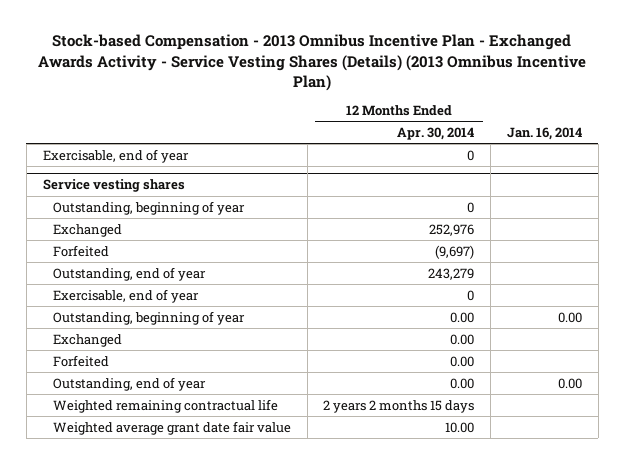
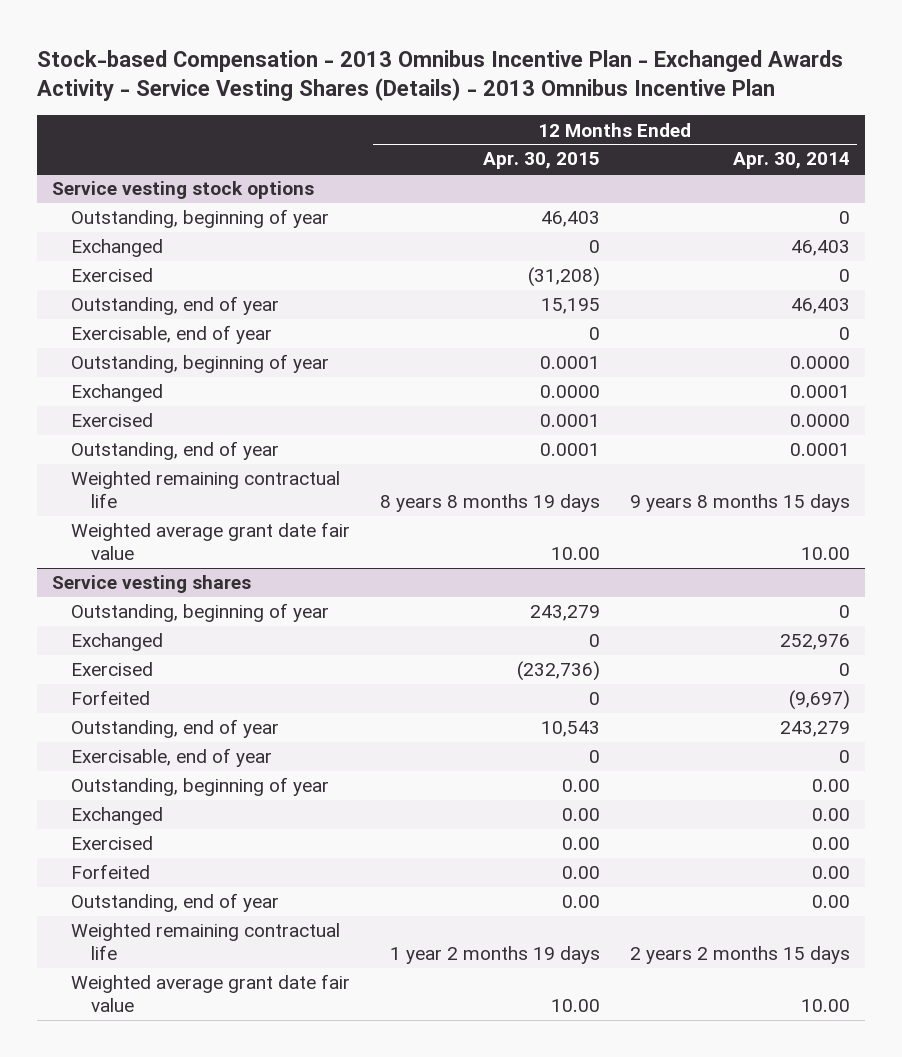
[38,34,587,91] Stock-based Compensation - 2013 Omnibus Incentive Plan - Exchanged Awards Activity - Service Vesting Shares (Details) (2013 Omnibus Incentive Plan) -> [37,49,844,102] Stock-based Compensation - 2013 Omnibus Incentive Plan - Exchanged Awards Activity - Service Vesting Shares (Details) - 2013 Omnibus Incentive Plan
[507,126,583,140] Jan. 16, 2014 -> none
none -> [483,152,601,170] Apr. 30, 2015
none -> [52,181,315,200] Service vesting stock options
none -> [71,209,330,229] Outstanding, beginning of year
none -> [71,239,164,258] Exchanged
none -> [71,268,154,283] Exercised
none -> [71,296,280,316] Outstanding, end of year
none -> [71,354,330,374] Outstanding, beginning of year
none -> [71,384,164,403] Exchanged
none -> [71,413,154,428] Exercised
none -> [71,441,280,461] Outstanding, end of year
none -> [71,471,341,509] Weighted remaining contractual life
none -> [71,522,351,561] Weighted average grant date fair value
none -> [71,662,154,677] Exercised
none -> [71,836,154,851] Exercised

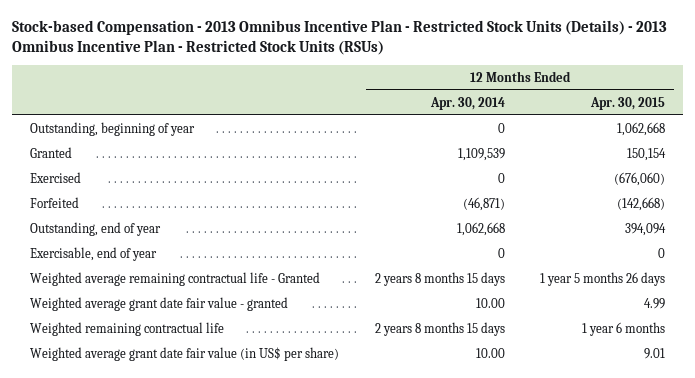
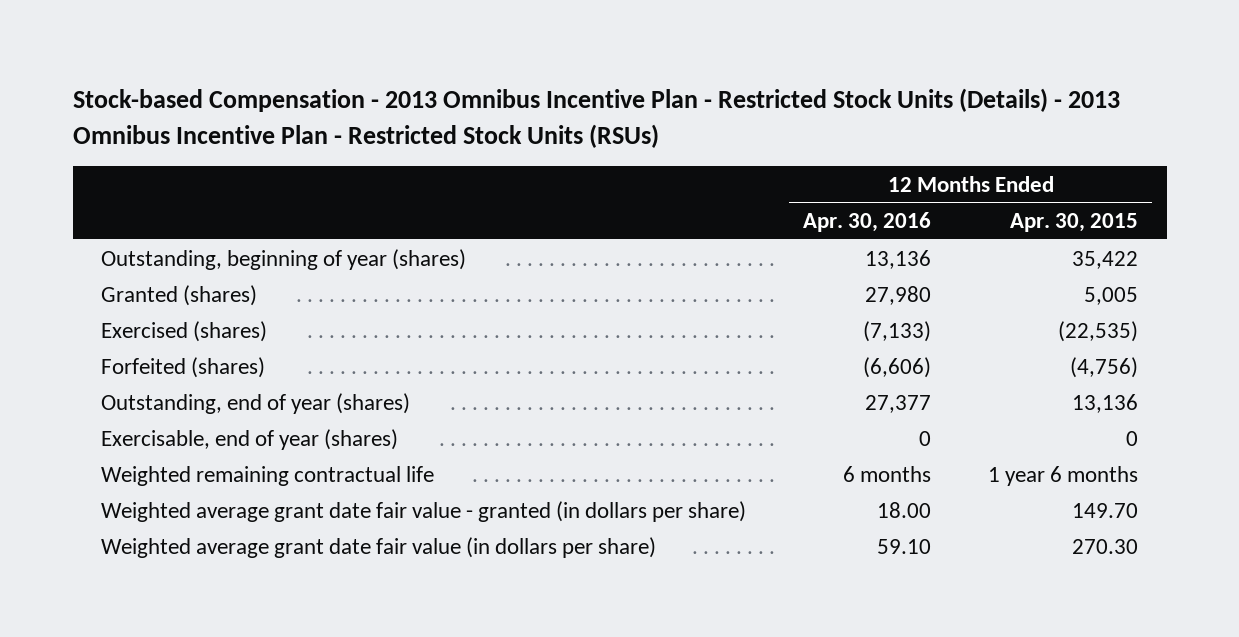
[429,96,505,110] Apr. 30, 2014 -> none
none -> [803,212,932,233] Apr. 30, 2016
[29,271,320,286] Weighted average remaining contractual life - Granted -> none
[29,296,288,311] Weighted average grant date fair value - granted -> none
[29,121,195,136] Outstanding, beginning of year -> [101,248,467,270] Outstanding, beginning of year (shares)
[617,121,666,136] 1,062,668 -> [1072,250,1139,269] 35,422
[29,146,72,158] Granted -> [101,284,258,306] Granted (shares)
[627,147,667,161] 150,154 -> [1084,286,1139,305] 5,005
[29,171,81,183] Exercised -> [101,320,268,342] Exercised (shares)
[614,171,666,186] (676,060) -> [1058,320,1139,342] (22,535)
[29,196,79,208] Forfeited -> [101,356,266,378] Forfeited (shares)
[617,196,666,211] (142,668) -> [1070,356,1139,378] (4,756)
[29,221,161,236] Outstanding, end of year -> [101,392,411,414] Outstanding, end of year (shares)
[625,222,667,236] 394,094 -> [1072,393,1139,413] 13,136
[29,246,157,261] Exercisable, end of year -> [101,428,399,450] Exercisable, end of year (shares)
none -> [101,500,747,522] Weighted average grant date fair value - granted (in dollars per share)
[29,346,339,361] Weighted average grant date fair value (in US$ per share) -> [101,536,657,558] Weighted average grant date fair value (in dollars per share)
[644,347,666,359] 9.01 -> [1072,538,1139,554] 270.30

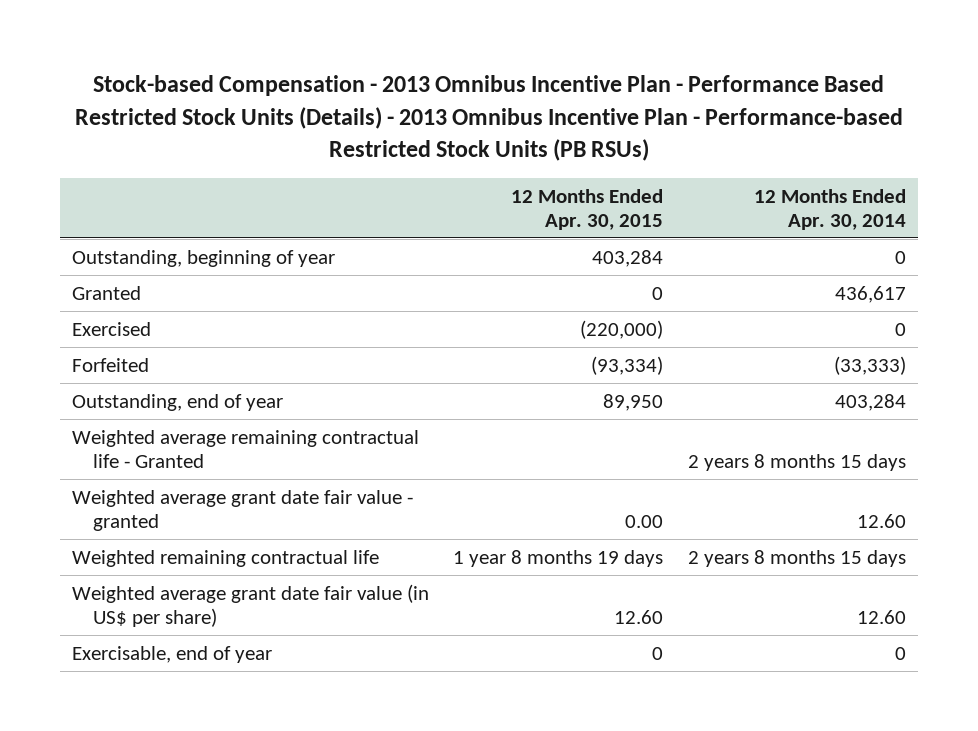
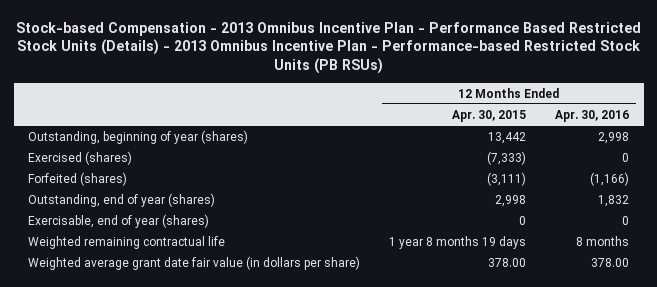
[753,188,906,230] 12 Months Ended Apr. 30, 2014 -> none
none -> [555,109,630,122] Apr. 30, 2016
[72,285,142,300] Granted -> none
[72,429,420,468] Weighted average remaining contractual life - Granted -> none
[72,489,414,531] Weighted average grant date fair value - granted -> none
[72,249,336,267] Outstanding, beginning of year -> [28,130,249,145] Outstanding, beginning of year (shares)
[592,249,664,267] 403,284 -> [488,132,527,145] 13,442
[72,321,152,336] Exercised -> [28,151,133,166] Exercised (shares)
[580,319,664,339] (220,000) -> [487,151,527,166] (7,333)
[72,357,150,372] Forfeited -> [28,172,128,187] Forfeited (shares)
[591,355,664,375] (93,334) -> [487,172,527,187] (3,111)
[72,393,284,411] Outstanding, end of year -> [28,193,216,208] Outstanding, end of year (shares)
[603,393,664,411] 89,950 -> [495,195,527,208] 2,998
none -> [28,214,210,229] Exercisable, end of year (shares)
[72,645,273,663] Exercisable, end of year -> none
[72,583,430,627] Weighted average grant date fair value (in US$ per share) -> [28,256,361,271] Weighted average grant date fair value (in dollars per share)
[614,609,664,624] 12.60 -> [488,258,527,268] 378.00

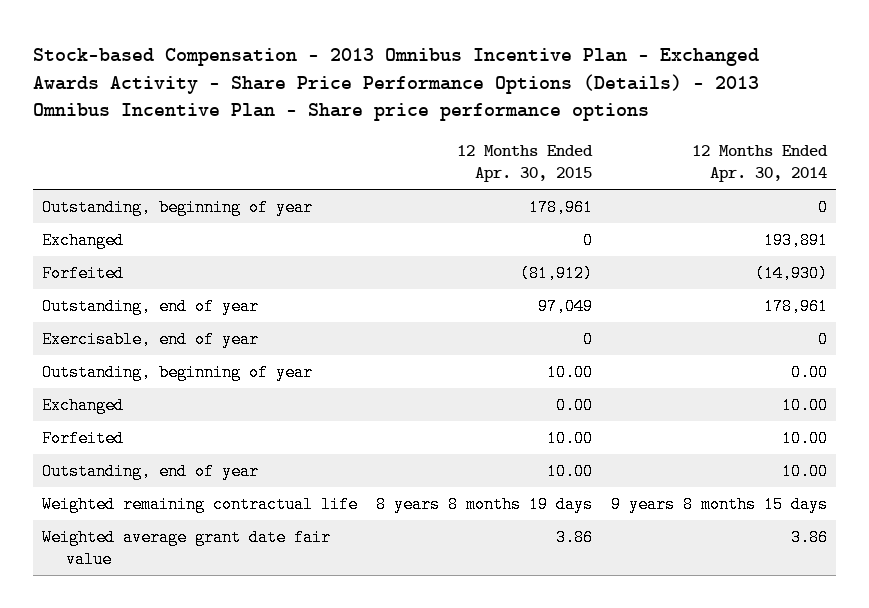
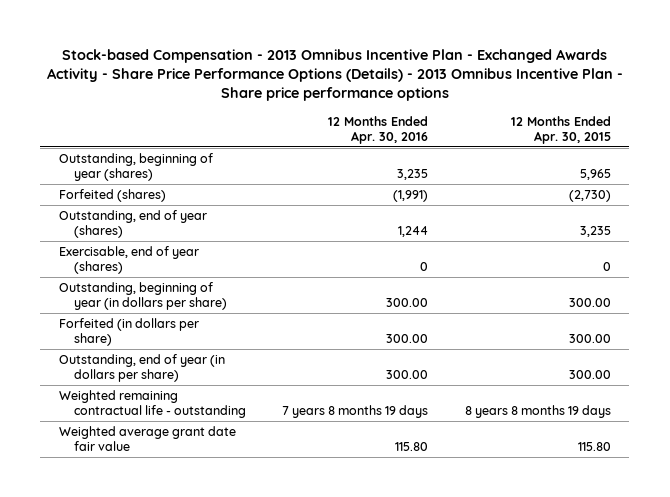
[691,145,828,183] 12 Months Ended Apr. 30, 2014 -> none
none -> [328,115,429,144] 12 Months Ended Apr. 30, 2016
[42,231,125,249] Exchanged -> none
[42,396,125,414] Exchanged -> none
[42,198,314,216] Outstanding, beginning of year -> [58,153,213,181] Outstanding, beginning of year (shares)
[529,198,594,216] 178,961 -> [579,168,611,180] 5,965
[42,264,125,282] Forfeited -> [58,189,166,203] Forfeited (shares)
[520,264,594,282] (81,912) -> [568,190,611,203] (2,730)
[42,297,260,315] Outstanding, end of year -> [58,210,207,238] Outstanding, end of year (shares)
[538,297,594,315] 97,049 -> [579,225,611,237] 3,235
[42,330,260,348] Exercisable, end of year -> [58,246,199,274] Exercisable, end of year (shares)
[42,363,314,381] Outstanding, beginning of year -> [58,282,227,310] Outstanding, beginning of year (in dollars per share)
[547,363,594,381] 10.00 -> [568,297,611,307] 300.00
[42,429,125,447] Forfeited -> [58,318,199,346] Forfeited (in dollars per share)
[547,429,594,447] 10.00 -> [568,333,611,343] 300.00
[42,462,260,480] Outstanding, end of year -> [58,354,225,382] Outstanding, end of year (in dollars per share)
[547,462,594,480] 10.00 -> [568,369,611,379] 300.00
[42,495,359,513] Weighted remaining contractual life -> [58,390,246,418] Weighted remaining contractual life - outstanding
[556,528,594,546] 3.86 -> [577,441,611,451] 115.80

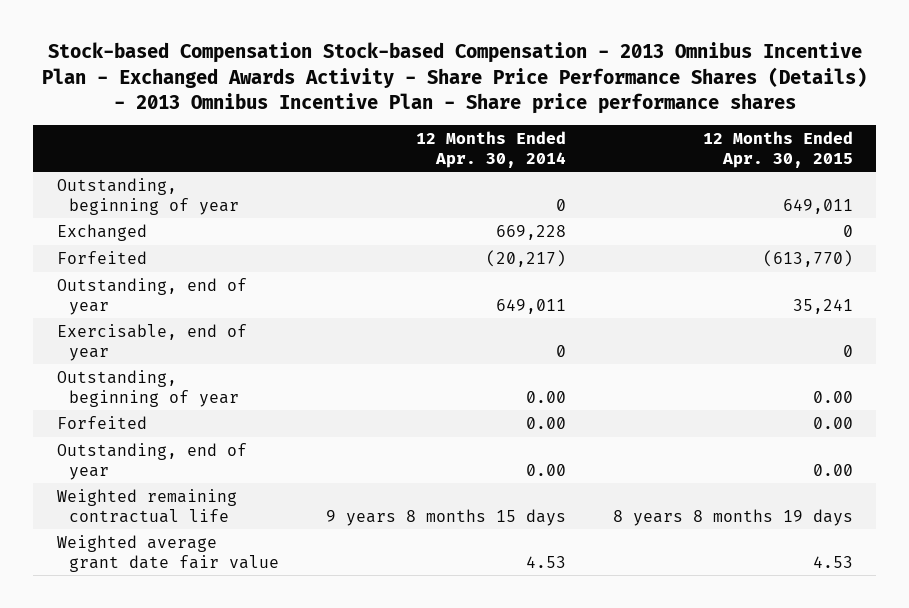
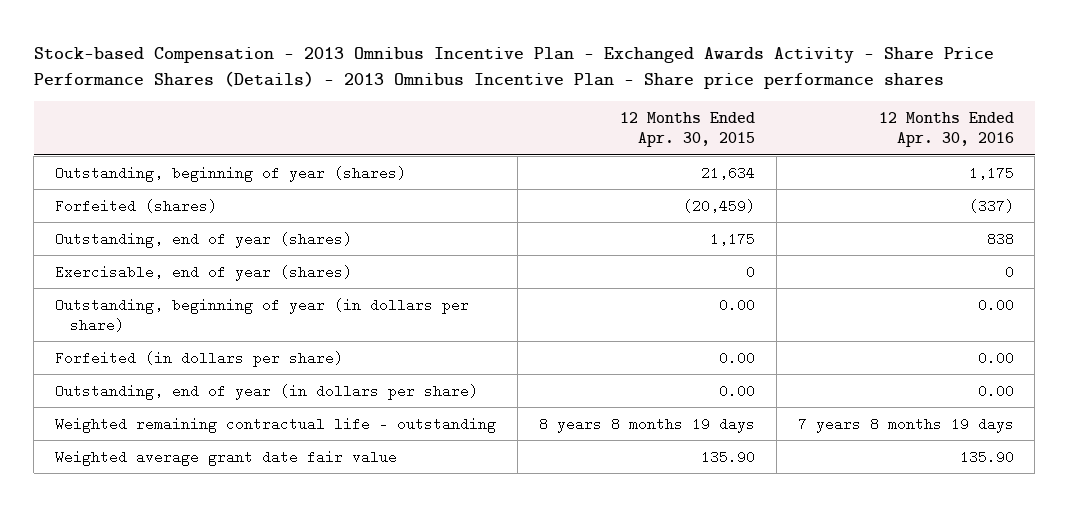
[41,42,867,114] Stock-based Compensation Stock-based Compensation - 2013 Omnibus Incentive Plan - Exchanged Awards Activity - Share Price Performance Shares (Details) - 2013 Omnibus Incentive Plan - Share price performance shares -> [33,47,994,89] Stock-based Compensation - 2013 Omnibus Incentive Plan - Exchanged Awards Activity - Share Price Performance Shares (Details) - 2013 Omnibus Incentive Plan - Share price performance shares
[415,130,566,168] 12 Months Ended Apr. 30, 2014 -> none
none -> [878,111,1014,148] 12 Months Ended Apr. 30, 2016
[56,223,147,241] Exchanged -> none
[56,177,239,215] Outstanding, beginning of year -> [55,165,407,182] Outstanding, beginning of year (shares)
[782,198,853,214] 649,011 -> [700,165,755,180] 21,634
[56,250,147,264] Forfeited -> [55,198,218,213] Forfeited (shares)
[762,249,853,267] (613,770) -> [682,198,755,213] (20,459)
[56,277,247,315] Outstanding, end of year -> [55,231,353,248] Outstanding, end of year (shares)
[792,298,853,314] 35,241 -> [709,231,755,246] 1,175
[56,323,247,361] Exercisable, end of year -> [55,264,353,281] Exercisable, end of year (shares)
[56,369,239,407] Outstanding, beginning of year -> [55,297,470,332] Outstanding, beginning of year (in dollars per share)
[56,415,147,429] Forfeited -> [55,350,344,367] Forfeited (in dollars per share)
[56,442,247,480] Outstanding, end of year -> [55,383,479,400] Outstanding, end of year (in dollars per share)
[56,488,237,523] Weighted remaining contractual life -> [55,416,497,433] Weighted remaining contractual life - outstanding
[812,555,853,568] 4.53 -> [700,449,755,464] 135.90

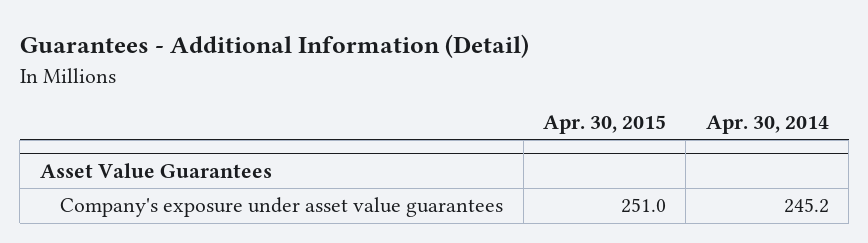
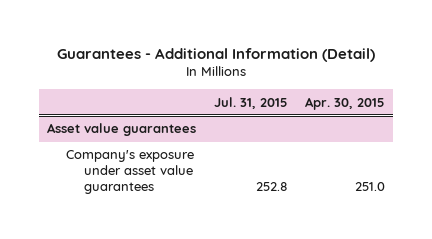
[705,114,829,134] Apr. 30, 2014 -> none
none -> [213,96,288,109] Jul. 31, 2015
[39,162,272,178] Asset Value Guarantees -> [47,123,197,137] Asset value guarantees

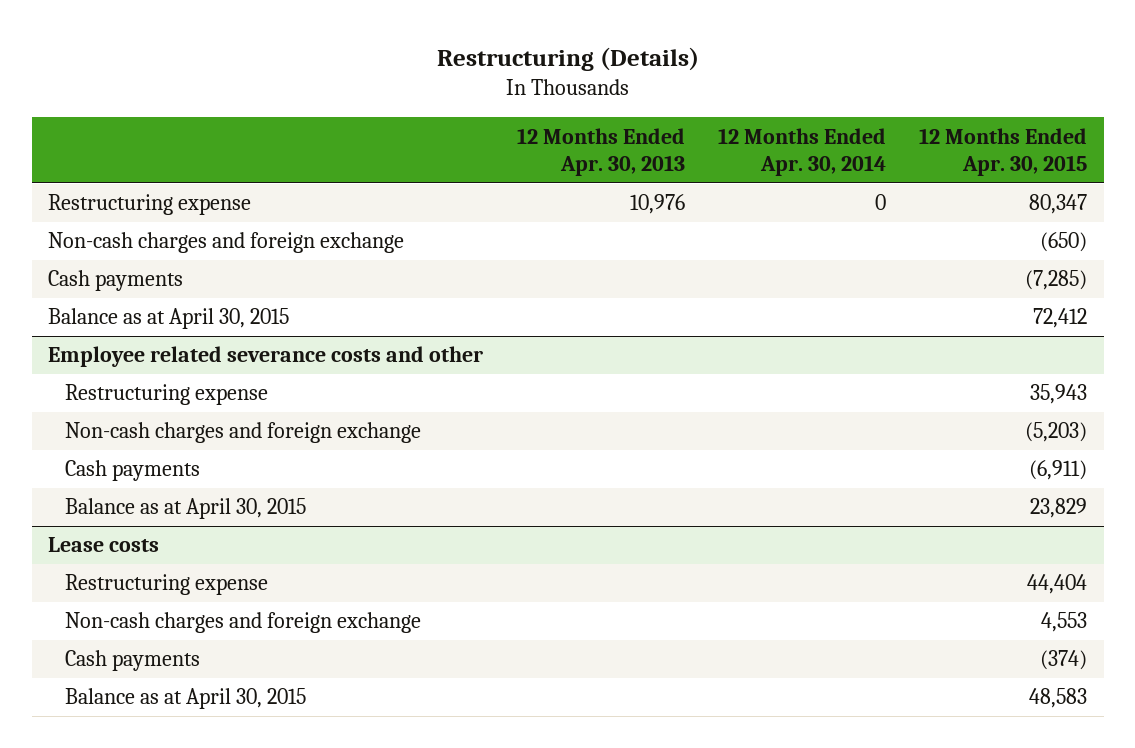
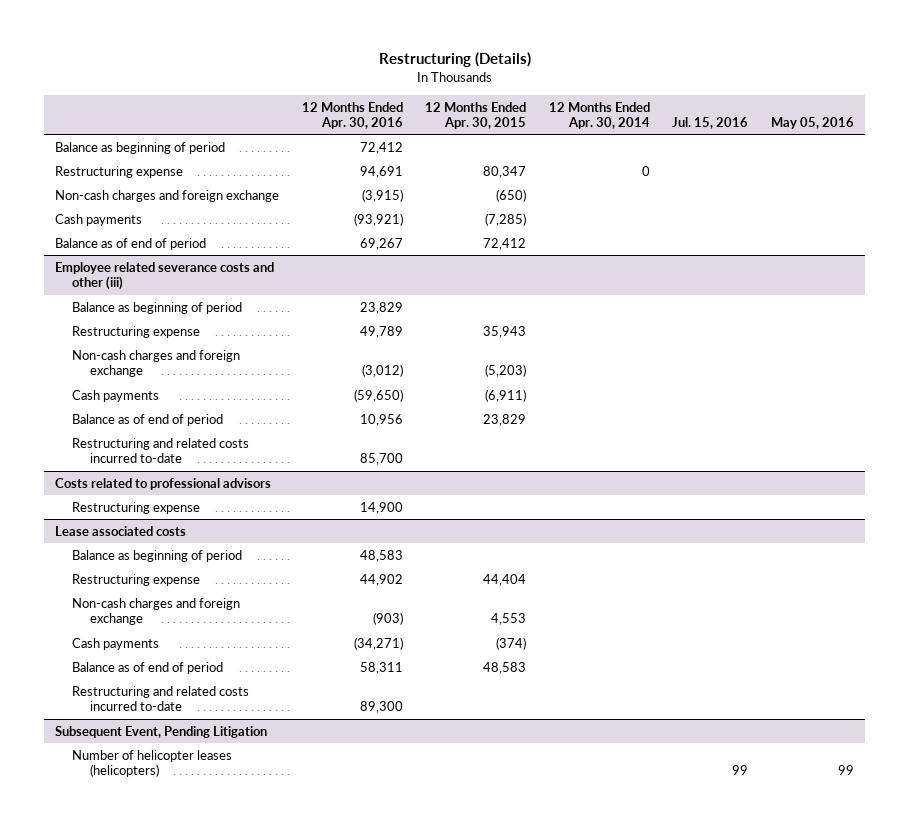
[516,127,685,177] 12 Months Ended Apr. 30, 2013 -> none
none -> [301,101,403,129] 12 Months Ended Apr. 30, 2016
none -> [672,116,749,129] Jul. 15, 2016
none -> [770,116,854,129] May 05, 2016
none -> [55,141,226,154] Balance as beginning of period
[48,308,290,330] Balance as at April 30, 2015 -> [55,237,207,250] Balance as of end of period
[48,346,484,368] Employee related severance costs and other -> [55,261,275,291] Employee related severance costs and other (iii)
none -> [72,301,243,314] Balance as beginning of period
[65,498,307,520] Balance as at April 30, 2015 -> [72,413,224,426] Balance as of end of period
none -> [72,437,250,464] Restructuring and related costs incurred to-date
none -> [55,477,272,490] Costs related to professional advisors
none -> [72,501,201,514] Restructuring expense
[48,537,160,553] Lease costs -> [55,525,187,536] Lease associated costs
none -> [72,549,243,562] Balance as beginning of period
[65,688,307,710] Balance as at April 30, 2015 -> [72,661,224,674] Balance as of end of period
none -> [72,685,250,712] Restructuring and related costs incurred to-date
none -> [55,725,268,738] Subsequent Event, Pending Litigation
none -> [72,749,233,778] Number of helicopter leases (helicopters)

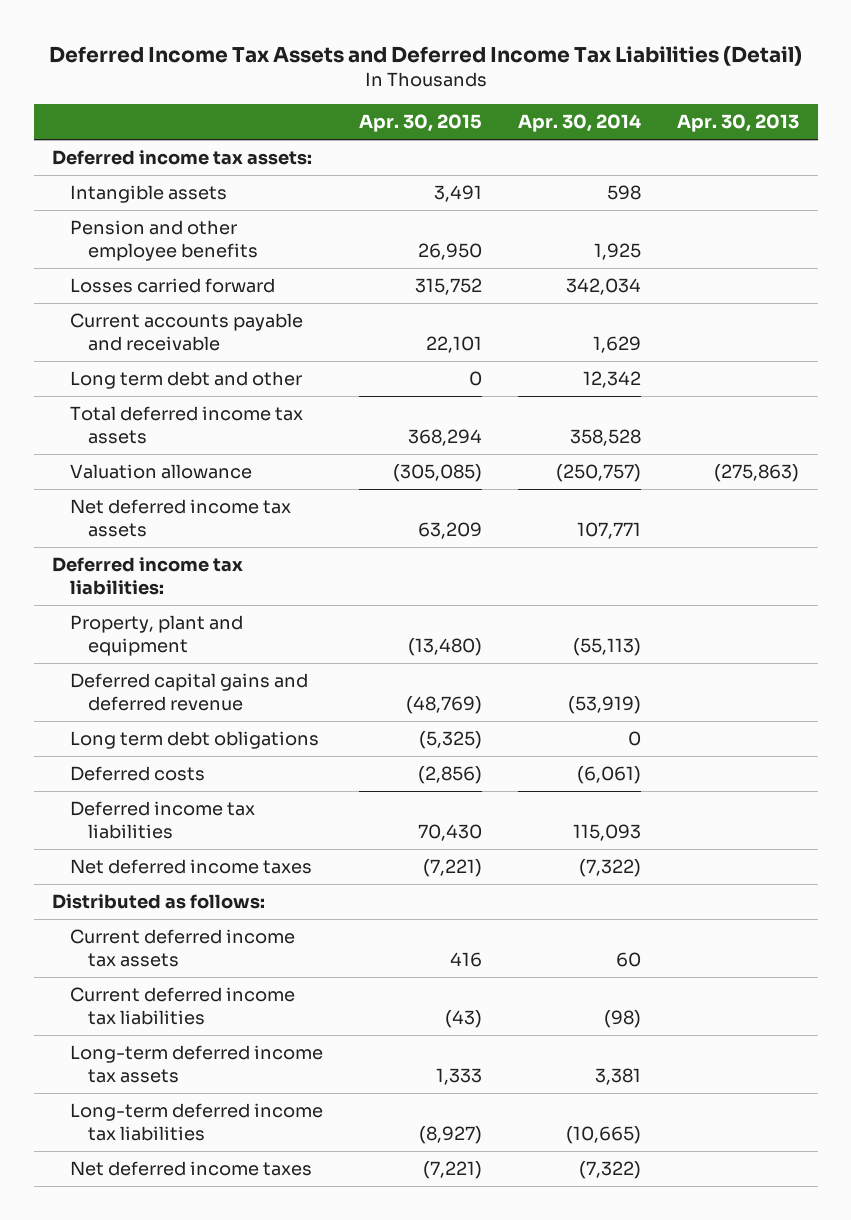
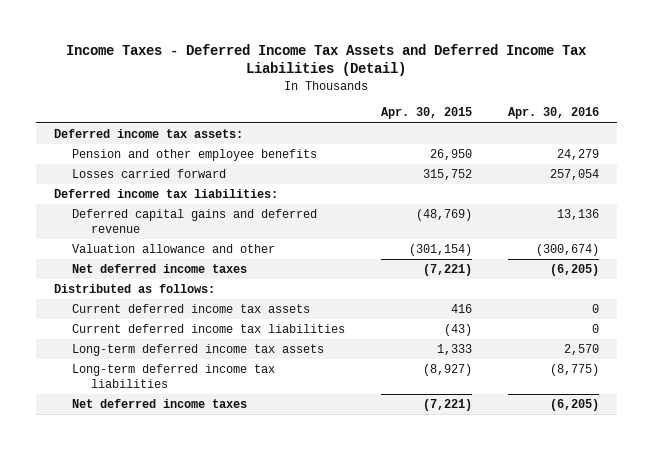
[48,45,802,66] Deferred Income Tax Assets and Deferred Income Tax Liabilities (Detail) -> [66,43,588,77] Income Taxes - Deferred Income Tax Assets and Deferred Income Tax Liabilities (Detail)
[518,114,642,133] Apr. 30, 2014 -> none
[677,114,800,133] Apr. 30, 2013 -> none
none -> [508,107,600,120] Apr. 30, 2016
[69,185,227,204] Intangible assets -> none
[69,313,303,351] Current accounts payable and receivable -> none
[69,371,302,390] Long term debt and other -> none
[69,406,303,444] Total deferred income tax assets -> none
[69,464,252,480] Valuation allowance -> none
[69,499,291,537] Net deferred income tax assets -> none
[69,615,243,656] Property, plant and equipment -> none
[69,731,319,750] Long term debt obligations -> none
[69,766,205,782] Deferred costs -> none
[69,801,255,839] Deferred income tax liabilities -> none
none -> [72,244,276,254] Valuation allowance and other

